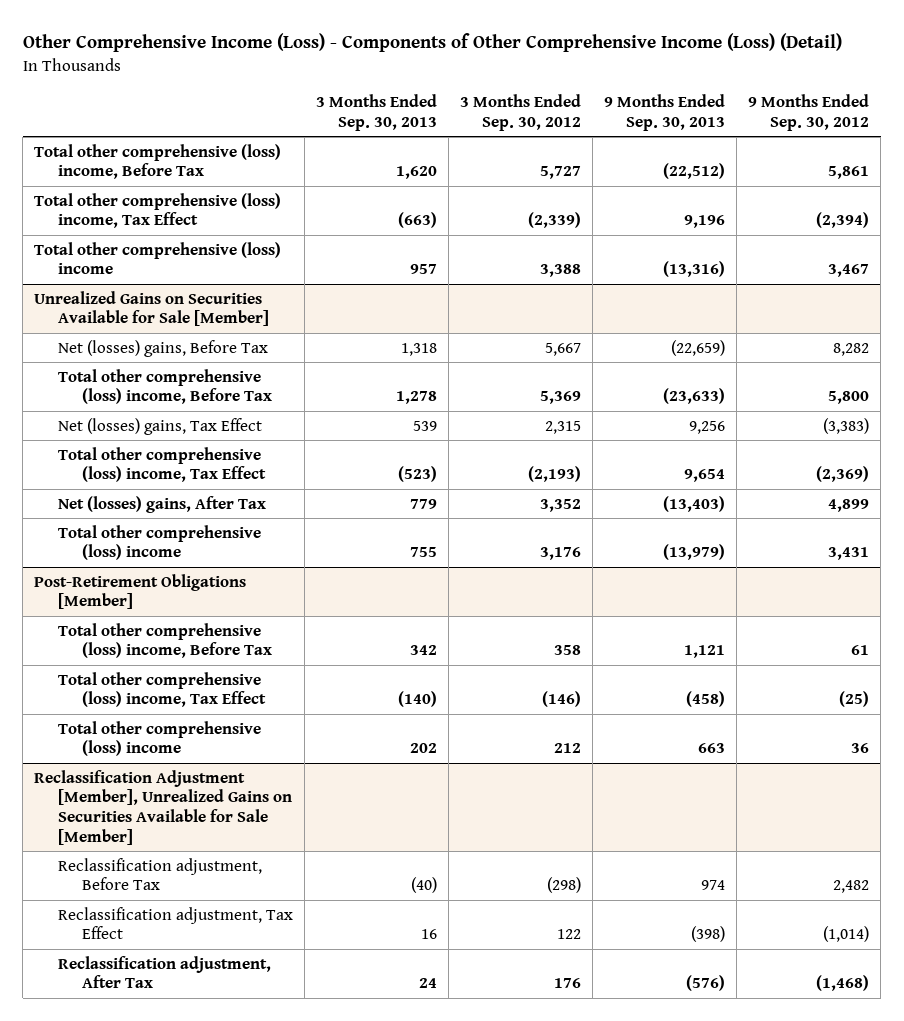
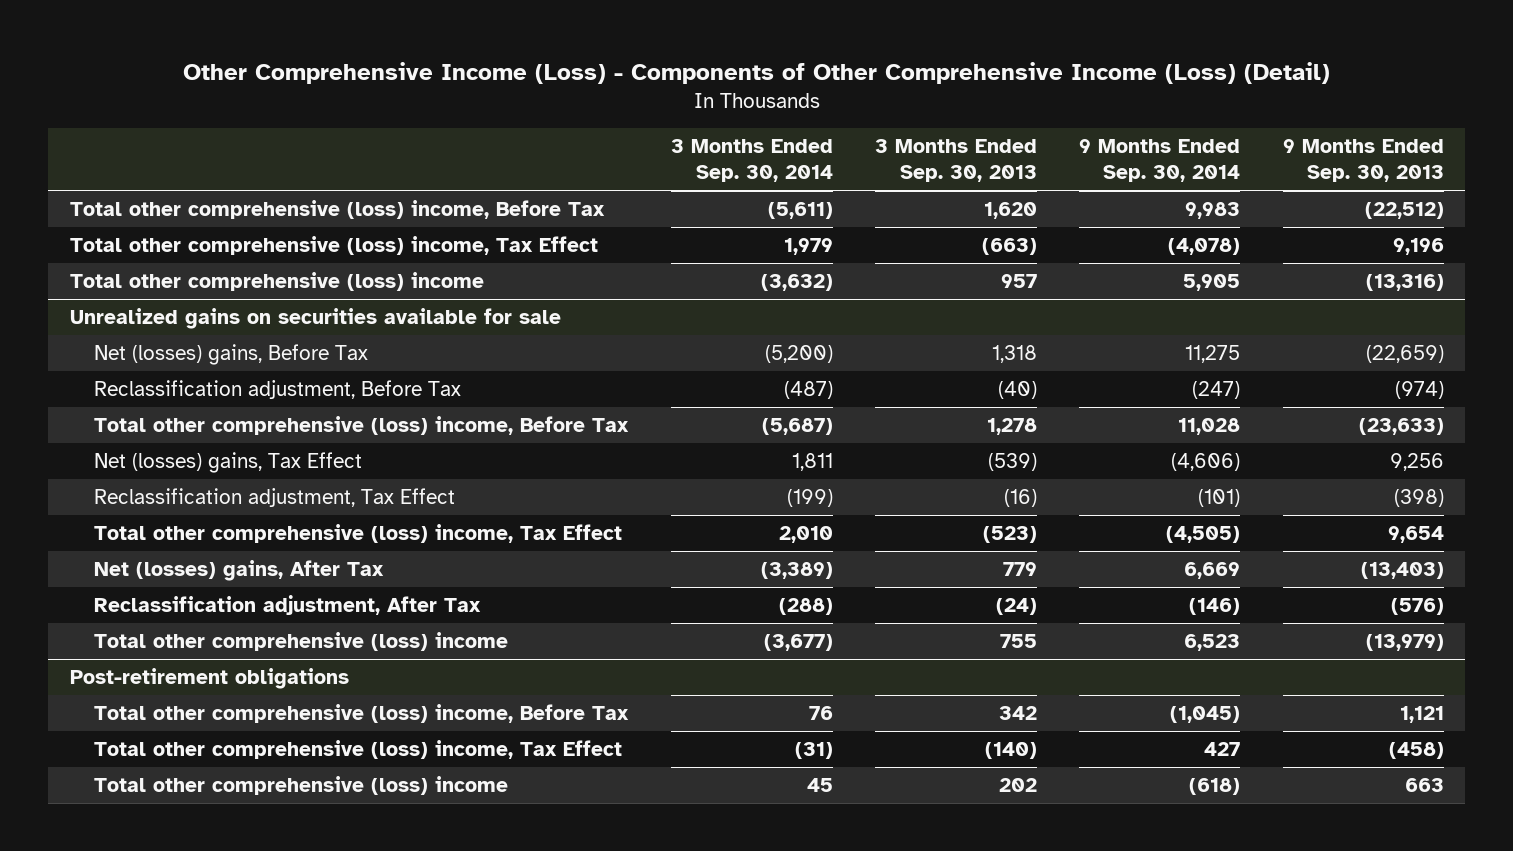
[460,93,582,131] 3 Months Ended Sep. 30, 2012 -> none
[748,93,870,131] 9 Months Ended Sep. 30, 2012 -> none
none -> [670,139,833,183] 3 Months Ended Sep. 30, 2014
none -> [1079,139,1241,183] 9 Months Ended Sep. 30, 2014
[34,290,270,327] Unrealized Gains on Securities Available for Sale [Member] -> [69,307,561,329] Unrealized gains on securities available for sale
none -> [94,379,462,399] Reclassification adjustment, Before Tax
[413,420,438,431] 539 -> [988,452,1038,471] (539)
none -> [94,487,456,507] Reclassification adjustment, Tax Effect
none -> [94,594,482,615] Reclassification adjustment, After Tax
[34,573,247,610] Post-Retirement Obligations [Member] -> [69,667,349,689] Post-retirement obligations
[34,769,293,845] Reclassification Adjustment [Member], Unrealized Gains on Securities Available for Sale [Member] -> none
[58,857,263,891] Reclassification adjustment, Before Tax -> none
[58,906,294,940] Reclassification adjustment, Tax Effect -> none
[58,955,272,989] Reclassification adjustment, After Tax -> none

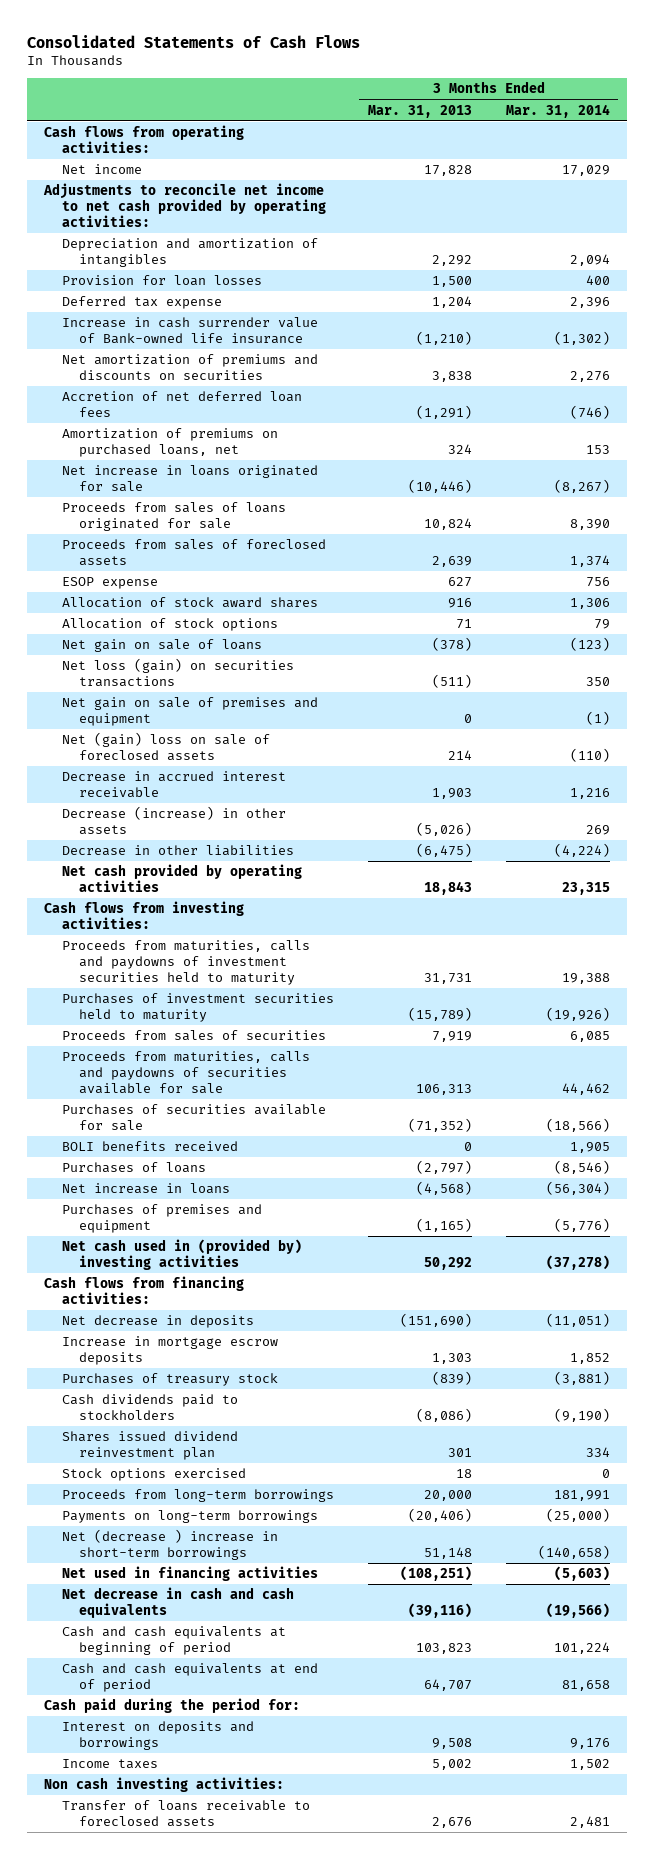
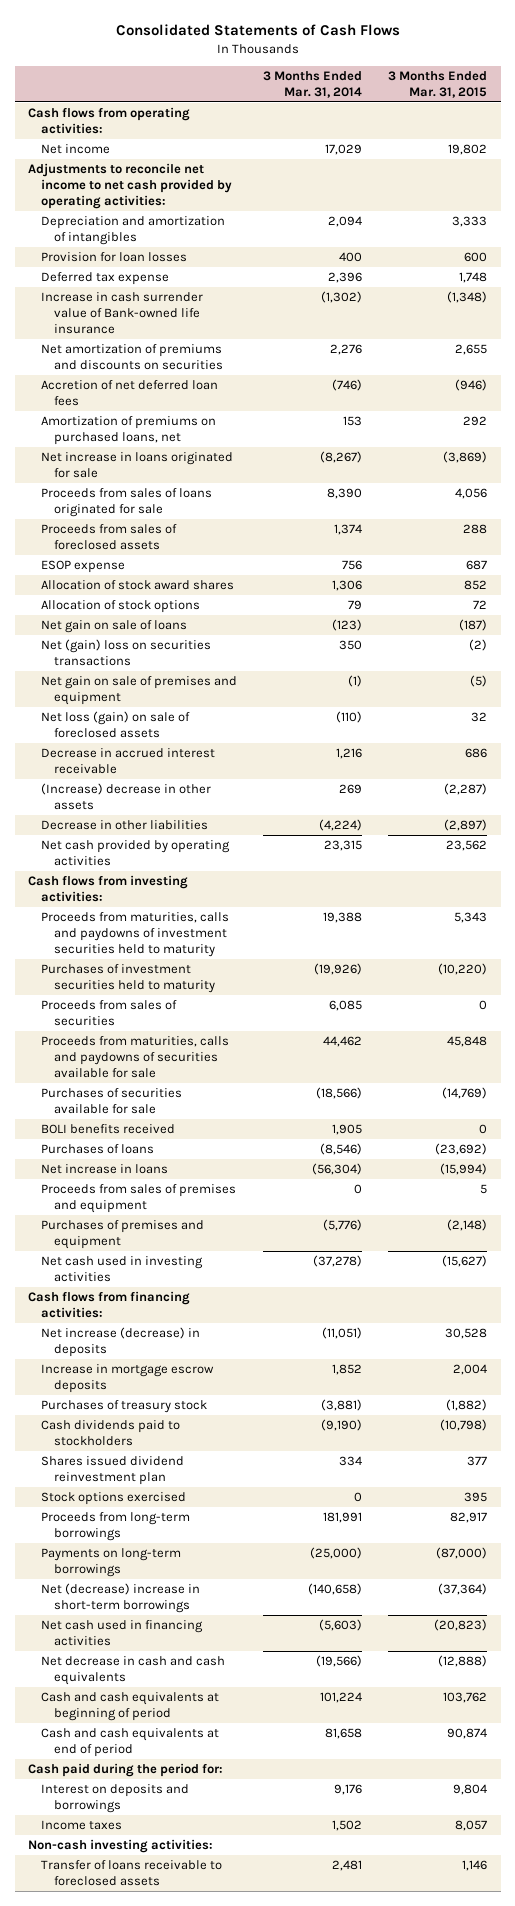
[367,104,472,118] Mar. 31, 2013 -> none
none -> [388,71,488,98] 3 Months Ended Mar. 31, 2015
[61,658,294,688] Net loss (gain) on securities transactions -> [40,639,211,666] Net (gain) loss on securities transactions
[61,732,270,762] Net (gain) loss on sale of foreclosed assets -> [40,711,190,738] Net loss (gain) on sale of foreclosed assets
[61,806,286,836] Decrease (increase) in other assets -> [40,783,211,810] (Increase) decrease in other assets
none -> [40,1184,236,1213] Proceeds from sales of premises and equipment
[61,1239,302,1271] Net cash used in (provided by) investing activities -> [40,1256,203,1282] Net cash used in investing activities
[61,1315,254,1329] Net decrease in deposits -> [40,1327,200,1357] Net increase (decrease) in deposits
[61,1529,278,1561] Net (decrease ) increase in short-term borrowings -> [40,1583,200,1613] Net (decrease) increase in short-term borrowings
[61,1566,318,1582] Net used in financing activities -> [40,1620,203,1646] Net cash used in financing activities
[44,1777,285,1793] Non cash investing activities: -> [27,1839,213,1854] Non-cash investing activities:

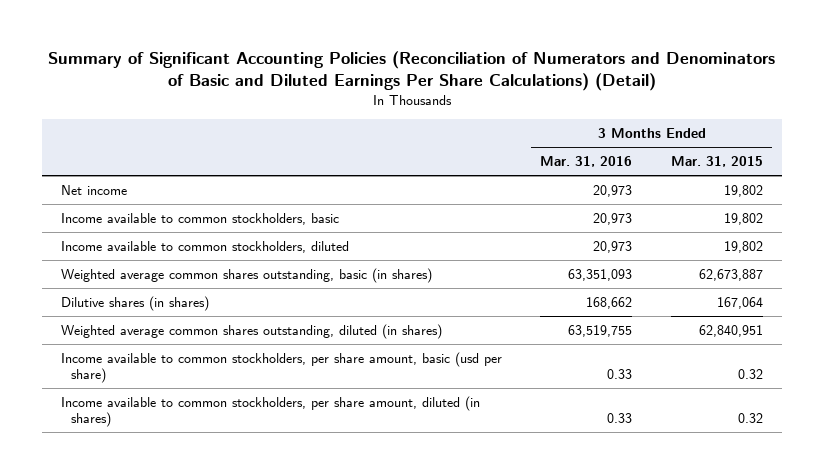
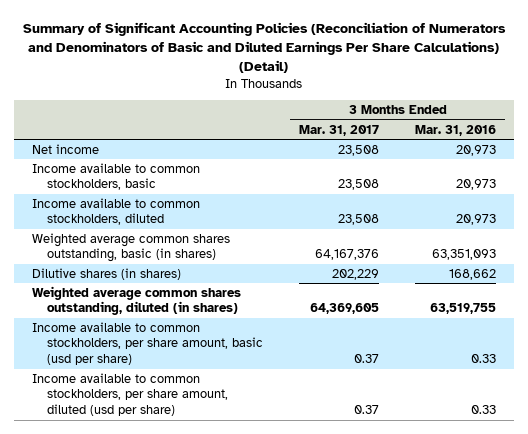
[670,156,763,168] Mar. 31, 2015 -> none
none -> [299,124,380,136] Mar. 31, 2017
[60,395,480,428] Income available to common stockholders, per share amount, diluted (in shares) -> [32,372,228,417] Income available to common stockholders, per share amount, diluted (usd per share)

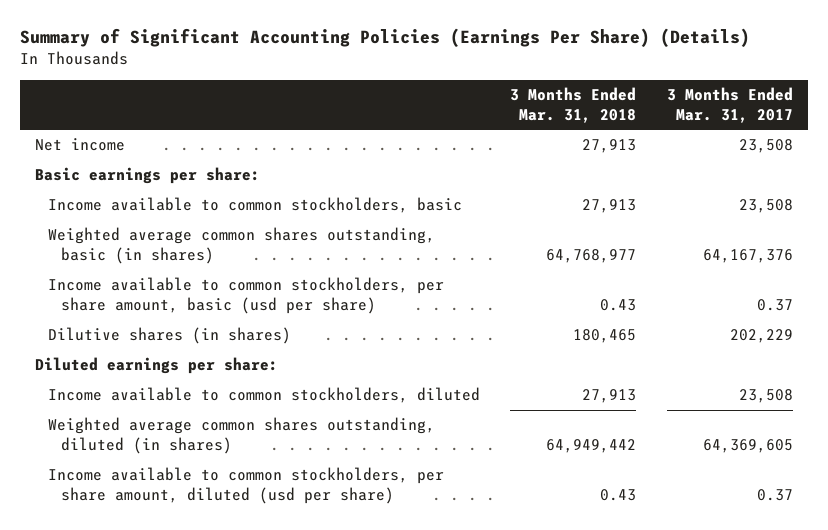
[23,22,507,74] Summary of Significant Accounting Policies (Reconciliation of Numerators and Denominators of Basic and Diluted Earnings Per Share Calculations) (Detail) -> [19,28,750,48] Summary of Significant Accounting Policies (Earnings Per Share) (Details)
[415,124,497,136] Mar. 31, 2016 -> none
none -> [510,87,637,123] 3 Months Ended Mar. 31, 2018
none -> [34,167,260,185] Basic earnings per share:
[32,321,263,366] Income available to common stockholders, per share amount, basic (usd per share) -> [47,277,444,314] Income available to common stockholders, per share amount, basic (usd per share)
none -> [34,357,278,375] Diluted earnings per share:
[32,197,201,226] Income available to common stockholders, diluted -> [47,387,480,404] Income available to common stockholders, diluted

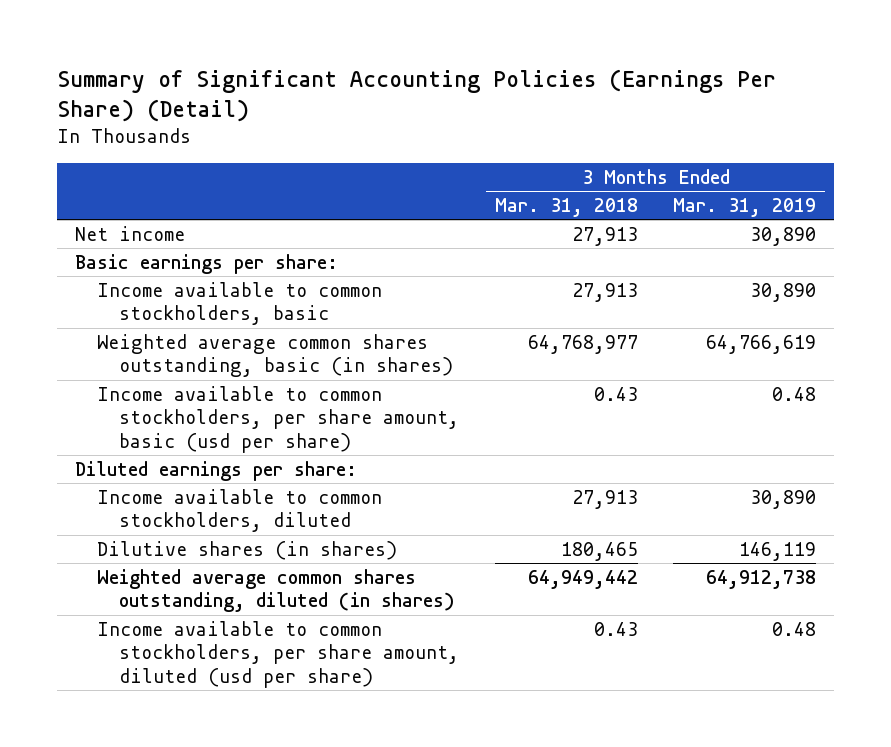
[19,28,750,48] Summary of Significant Accounting Policies (Earnings Per Share) (Details) -> [56,68,776,123] Summary of Significant Accounting Policies (Earnings Per Share) (Detail)
[666,87,793,123] 3 Months Ended Mar. 31, 2017 -> none
none -> [673,197,817,217] Mar. 31, 2019
[47,327,291,345] Dilutive shares (in shares) -> [96,540,397,560] Dilutive shares (in shares)

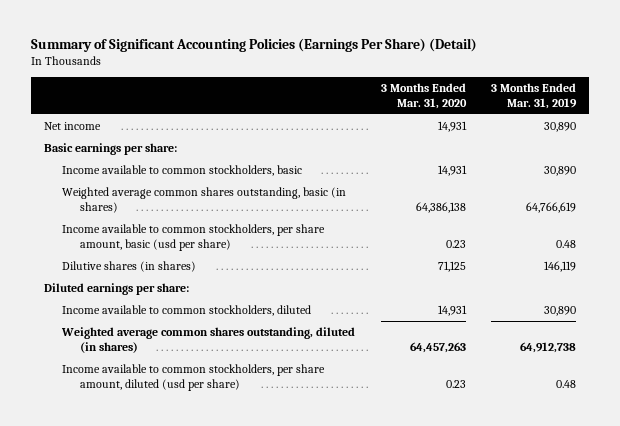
[494,197,638,217] Mar. 31, 2018 -> none
none -> [380,82,467,110] 3 Months Ended Mar. 31, 2020
[96,540,397,560] Dilutive shares (in shares) -> [61,260,196,272] Dilutive shares (in shares)

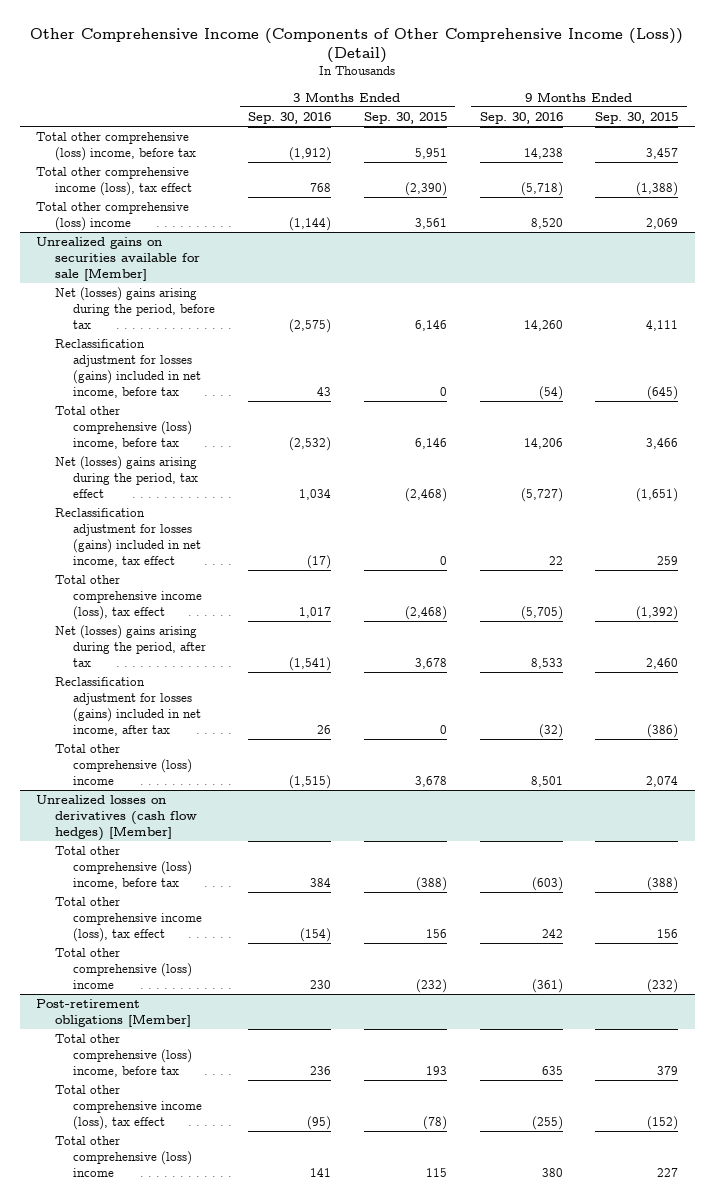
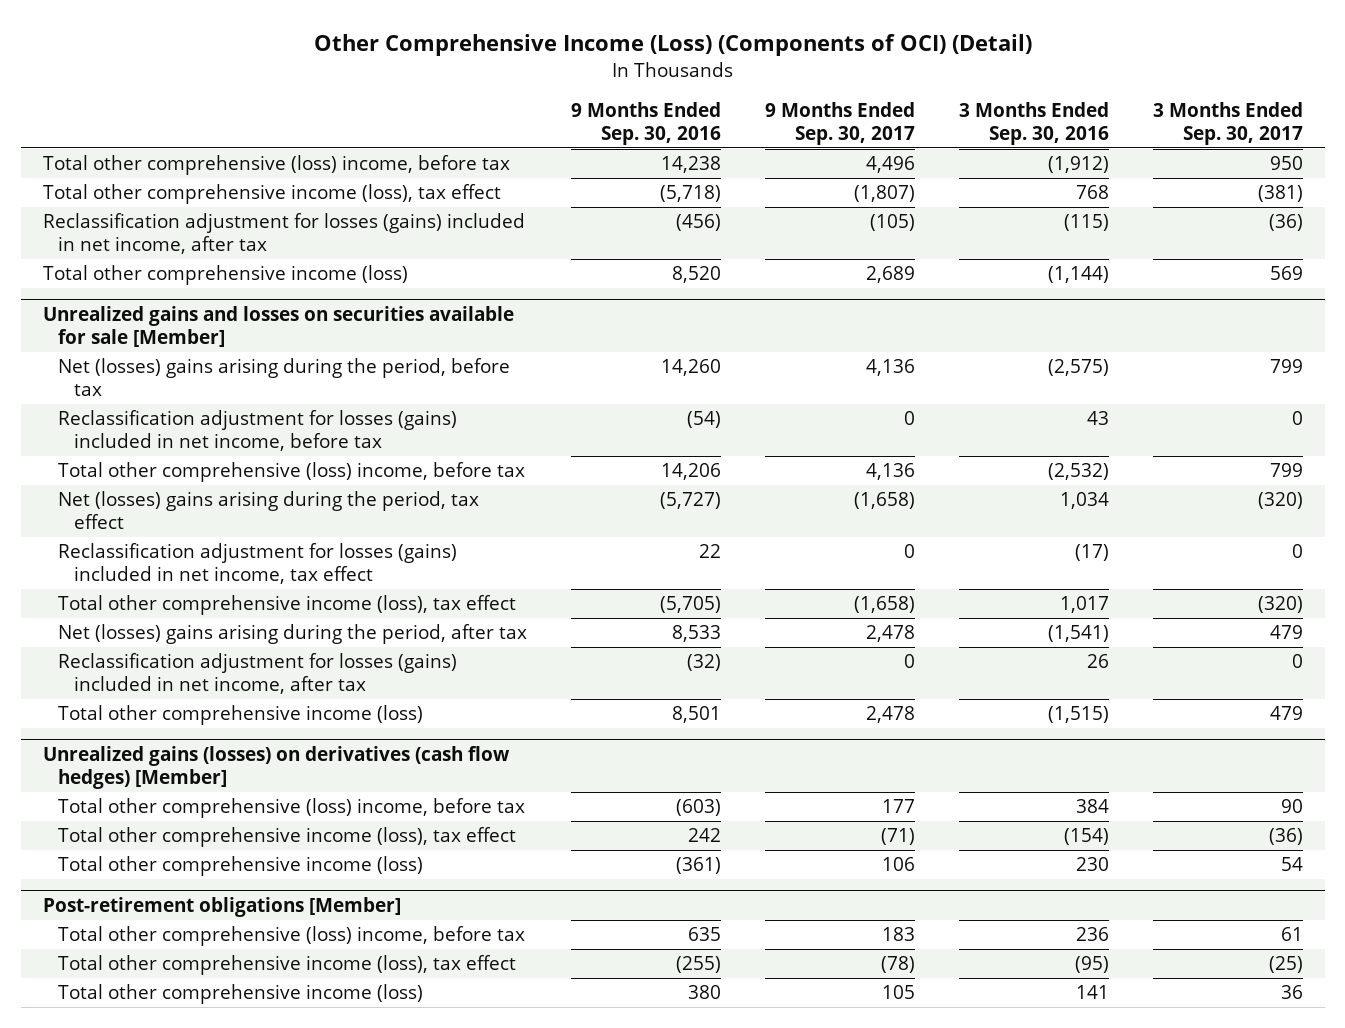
[30,28,684,64] Other Comprehensive Income (Components of Other Comprehensive Income (Loss)) (Detail) -> [313,33,1032,56] Other Comprehensive Income (Loss) (Components of OCI) (Detail)
[363,111,447,124] Sep. 30, 2015 -> none
[595,111,679,124] Sep. 30, 2015 -> none
none -> [764,102,915,146] 9 Months Ended Sep. 30, 2017
none -> [1152,102,1303,146] 3 Months Ended Sep. 30, 2017
none -> [42,213,525,255] Reclassification adjustment for losses (gains) included in net income, after tax
[36,201,190,231] Total other comprehensive (loss) income -> [42,265,408,286] Total other comprehensive income (loss)
[36,236,200,281] Unrealized gains on securities available for sale [Member] -> [42,305,514,347] Unrealized gains and losses on securities available for sale [Member]
[54,743,193,785] Total other comprehensive (loss) income -> [58,705,424,726] Total other comprehensive income (loss)
[36,794,197,841] Unrealized losses on derivatives (cash flow hedges) [Member] -> [42,745,510,789] Unrealized gains (losses) on derivatives (cash flow hedges) [Member]
[54,947,193,989] Total other comprehensive (loss) income -> [58,856,424,877] Total other comprehensive income (loss)
[54,1135,193,1177] Total other comprehensive (loss) income -> [58,984,424,1005] Total other comprehensive income (loss)

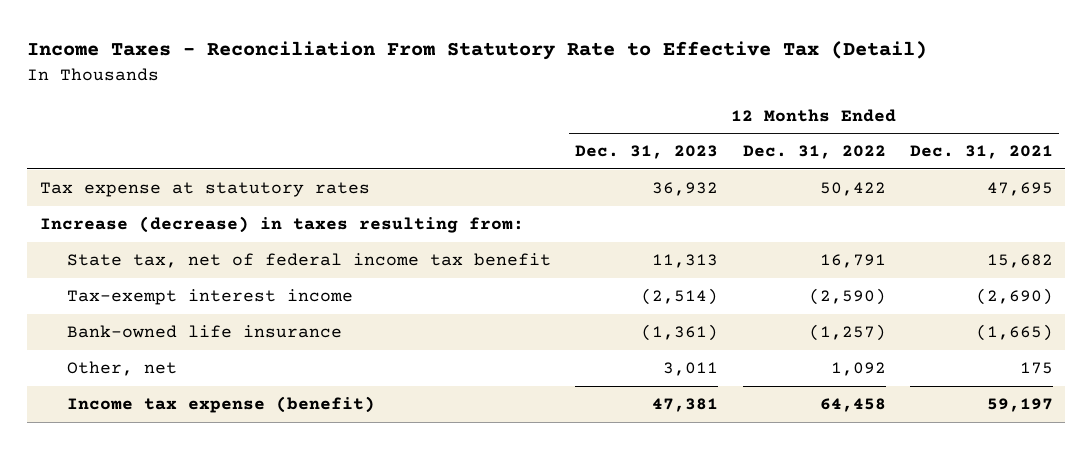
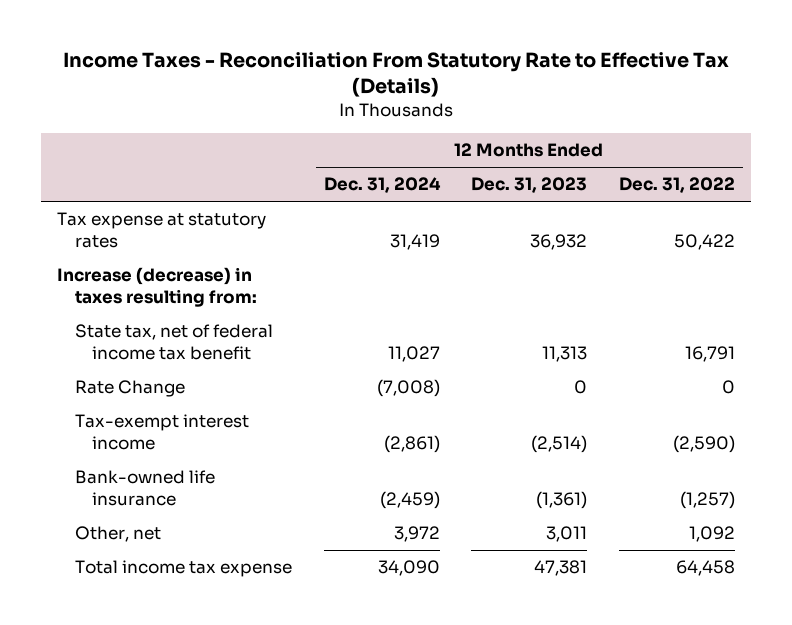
[27,41,928,61] Income Taxes - Reconciliation From Statutory Rate to Effective Tax (Detail) -> [63,52,730,98] Income Taxes - Reconciliation From Statutory Rate to Effective Tax (Details)
[909,145,1053,160] Dec. 31, 2021 -> none
none -> [323,177,441,194] Dec. 31, 2024
none -> [74,380,185,398] Rate Change
[66,396,375,414] Income tax expense (benefit) -> [74,560,292,578] Total income tax expense

